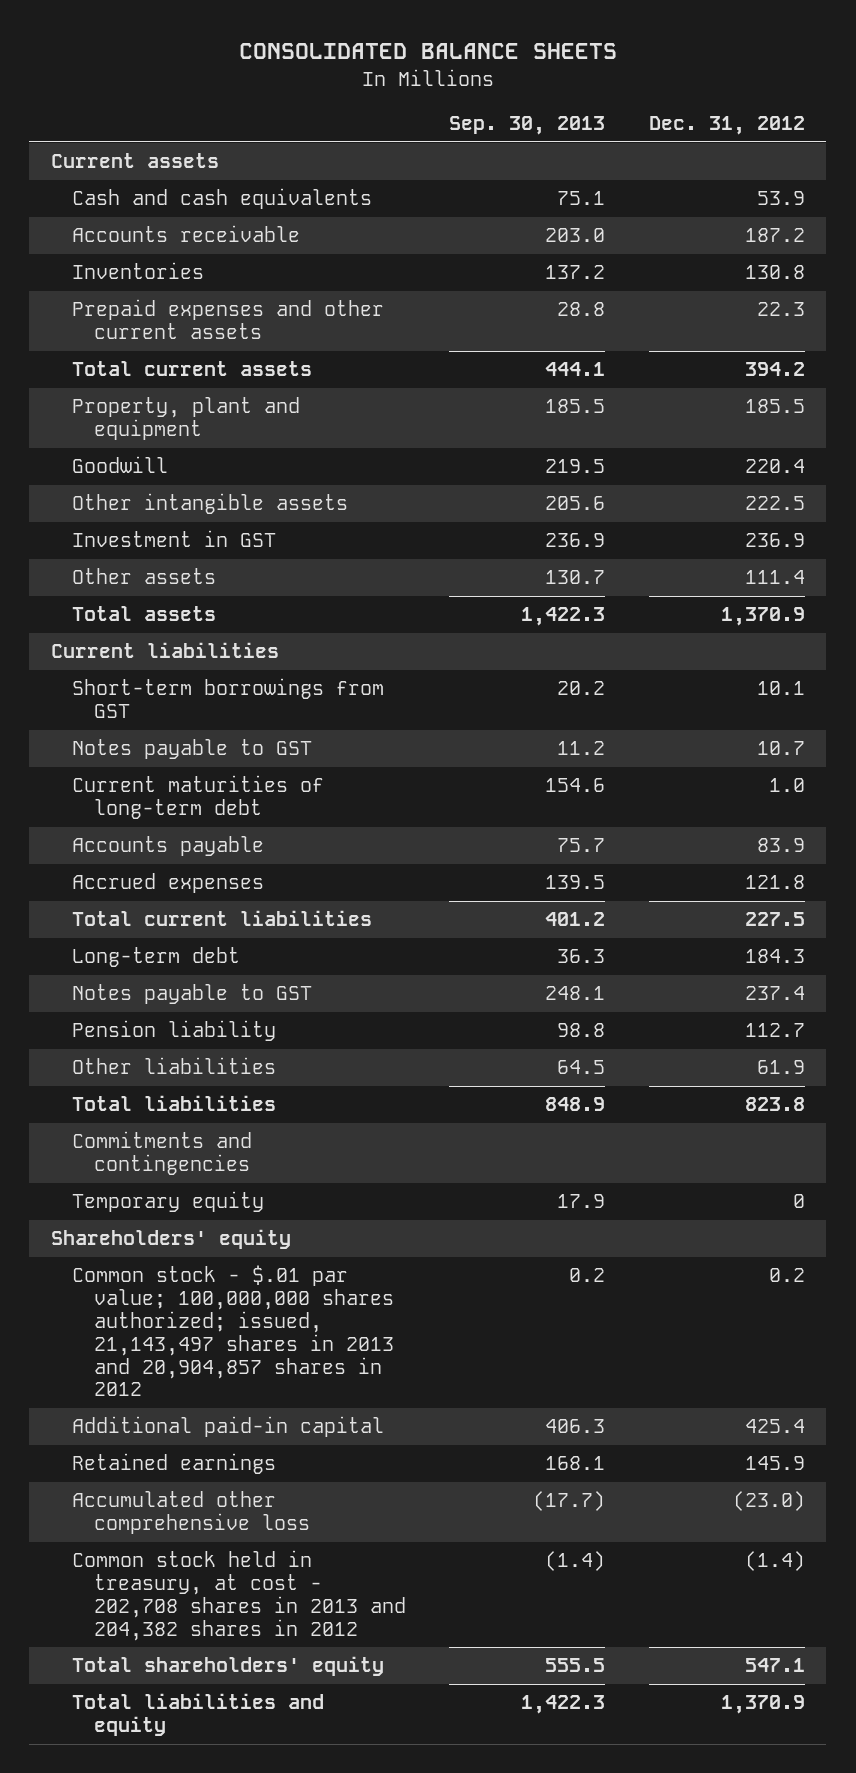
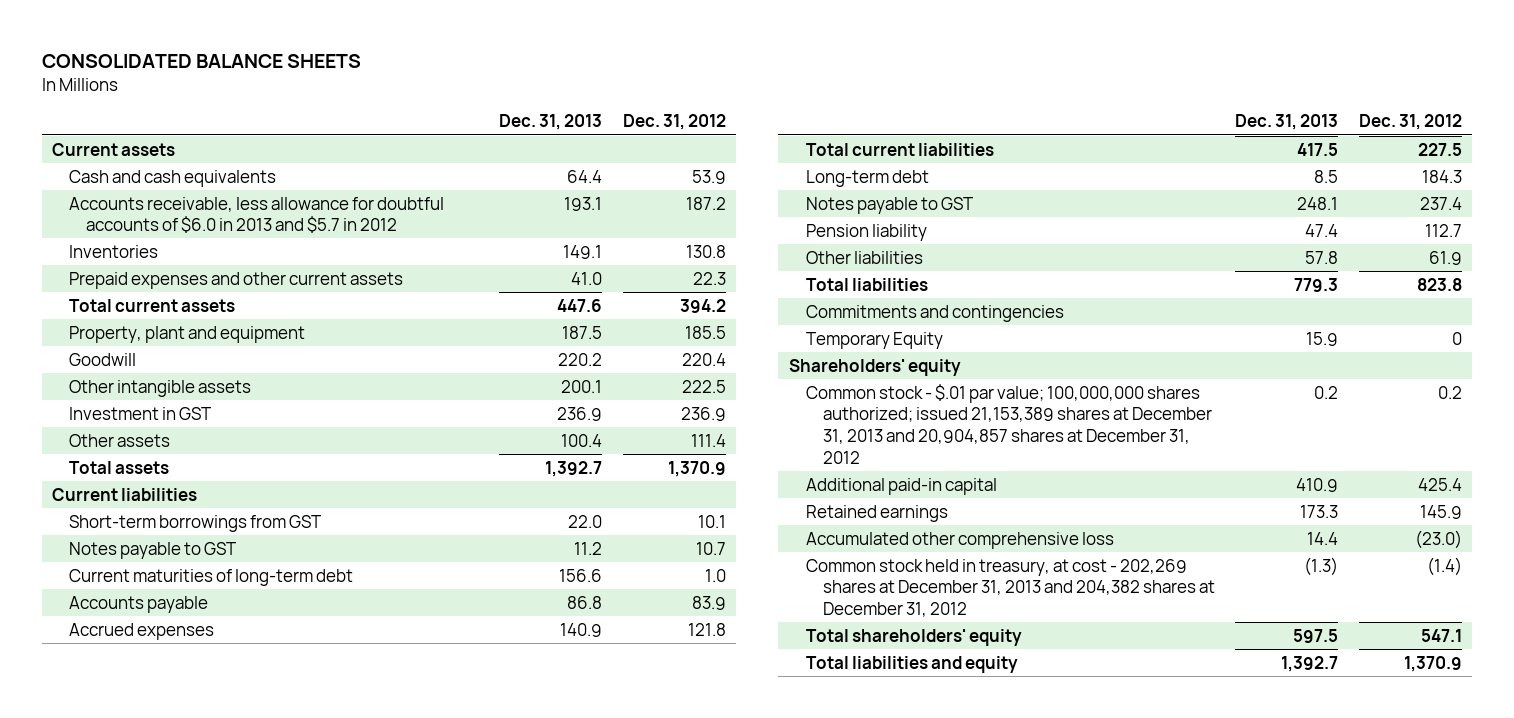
[449,116,606,136] Sep. 30, 2013 -> none
none -> [498,114,602,131] Dec. 31, 2013
[72,225,301,243] Accounts receivable -> [69,196,445,234] Accounts receivable, less allowance for doubtful accounts of $6.0 in 2013 and $5.7 in 2012
[72,1191,265,1213] Temporary equity -> [805,331,943,349] Temporary Equity
[72,1265,394,1397] Common stock - $.01 par value; 100,000,000 shares authorized; issued, 21,143,497 shares in 2013 and 20,904,857 shares in 2012 -> [805,383,1212,464] Common stock - $.01 par value; 100,000,000 shares authorized; issued 21,153,389 shares at December 31, 2013 and 20,904,857 shares at December 31, 2012
[72,1550,406,1641] Common stock held in treasury, at cost - 202,708 shares in 2013 and 204,382 shares in 2012 -> [805,558,1215,617] Common stock held in treasury, at cost - 202,269 shares at December 31, 2013 and 204,382 shares at December 31, 2012

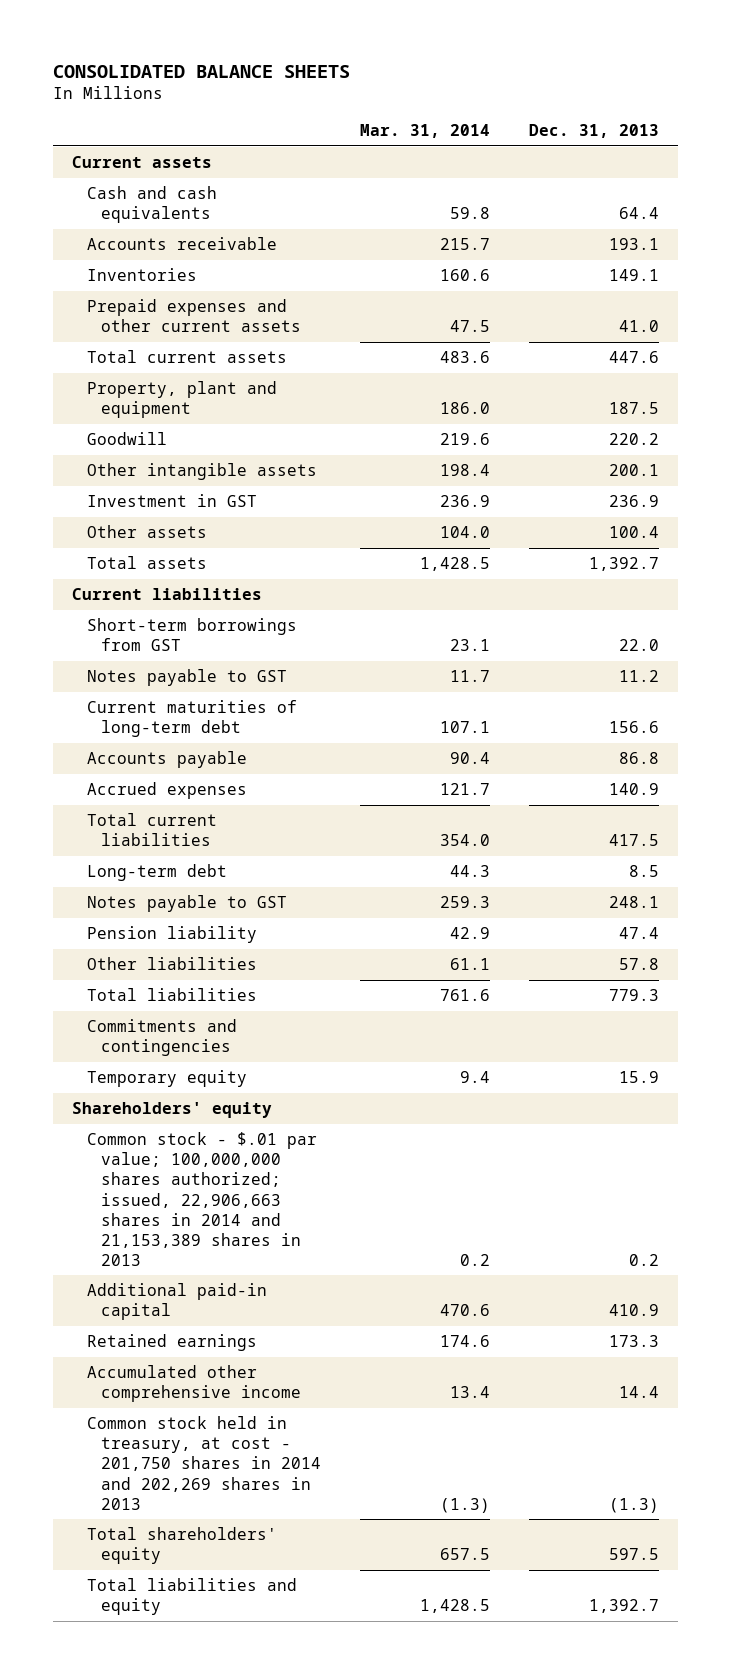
[622,114,726,131] Dec. 31, 2012 -> none
none -> [359,124,490,139] Mar. 31, 2014
[69,196,445,234] Accounts receivable, less allowance for doubtful accounts of $6.0 in 2013 and $5.7 in 2012 -> [86,237,277,251] Accounts receivable
[805,331,943,349] Temporary Equity -> [86,1070,247,1088] Temporary equity
[805,383,1212,464] Common stock - $.01 par value; 100,000,000 shares authorized; issued 21,153,389 shares at December 31, 2013 and 20,904,857 shares at December 31, 2012 -> [86,1132,317,1266] Common stock - $.01 par value; 100,000,000 shares authorized; issued, 22,906,663 shares in 2014 and 21,153,389 shares in 2013
[805,531,1114,549] Accumulated other comprehensive loss -> [86,1365,302,1403] Accumulated other comprehensive income
[805,558,1215,617] Common stock held in treasury, at cost - 202,269 shares at December 31, 2013 and 204,382 shares at December 31, 2012 -> [86,1416,322,1510] Common stock held in treasury, at cost - 201,750 shares in 2014 and 202,269 shares in 2013

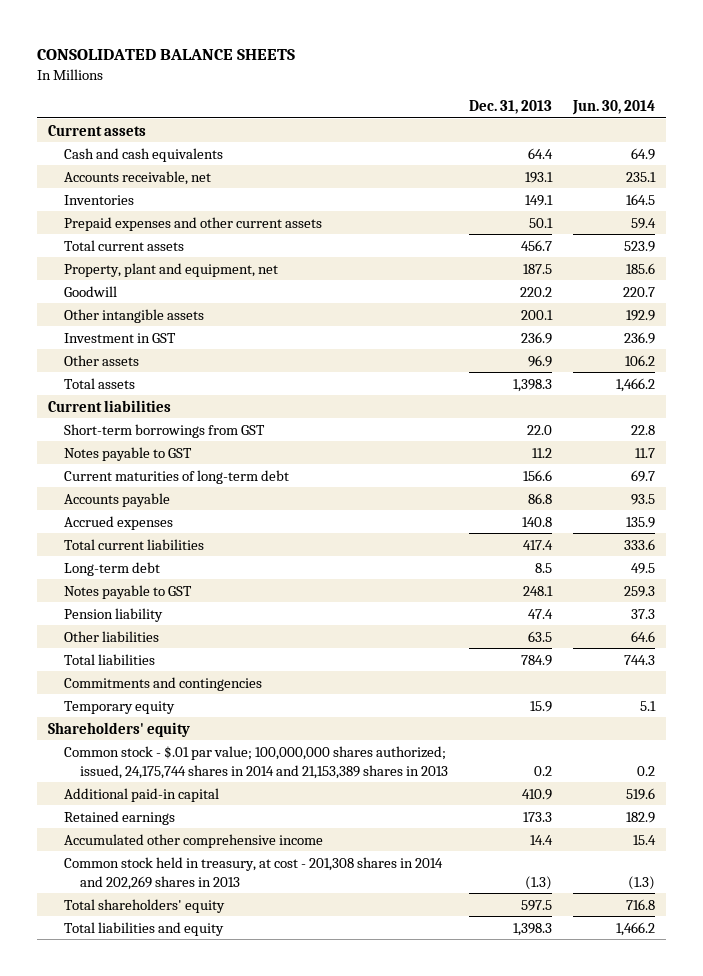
[359,124,490,139] Mar. 31, 2014 -> none
none -> [572,99,656,115] Jun. 30, 2014
[86,237,277,251] Accounts receivable -> [63,170,211,185] Accounts receivable, net
[618,320,659,333] 41.0 -> [528,217,553,228] 50.1
[608,351,659,364] 447.6 -> [520,239,552,251] 456.7
[86,381,277,419] Property, plant and equipment -> [63,262,278,277] Property, plant and equipment, net
[608,526,659,539] 100.4 -> [527,354,552,367] 96.9
[588,557,659,572] 1,392.7 -> [512,378,552,392] 1,398.3
[608,783,659,796] 140.9 -> [521,516,552,527] 140.8
[608,834,659,847] 417.5 -> [522,539,553,550] 417.4
[618,958,659,971] 57.8 -> [527,630,552,642] 63.5
[608,989,659,1002] 779.3 -> [520,654,552,666] 784.9
[86,1132,317,1266] Common stock - $.01 par value; 100,000,000 shares authorized; issued, 22,906,663 shares in 2014 and 21,153,389 shares in 2013 -> [63,745,448,779] Common stock - $.01 par value; 100,000,000 shares authorized; issued, 24,175,744 shares in 2014 and 21,153,389 shares in 2013
[86,1416,322,1510] Common stock held in treasury, at cost - 201,750 shares in 2014 and 202,269 shares in 2013 -> [63,856,443,890] Common stock held in treasury, at cost - 201,308 shares in 2014 and 202,269 shares in 2013
[588,1599,659,1614] 1,392.7 -> [512,922,552,936] 1,398.3

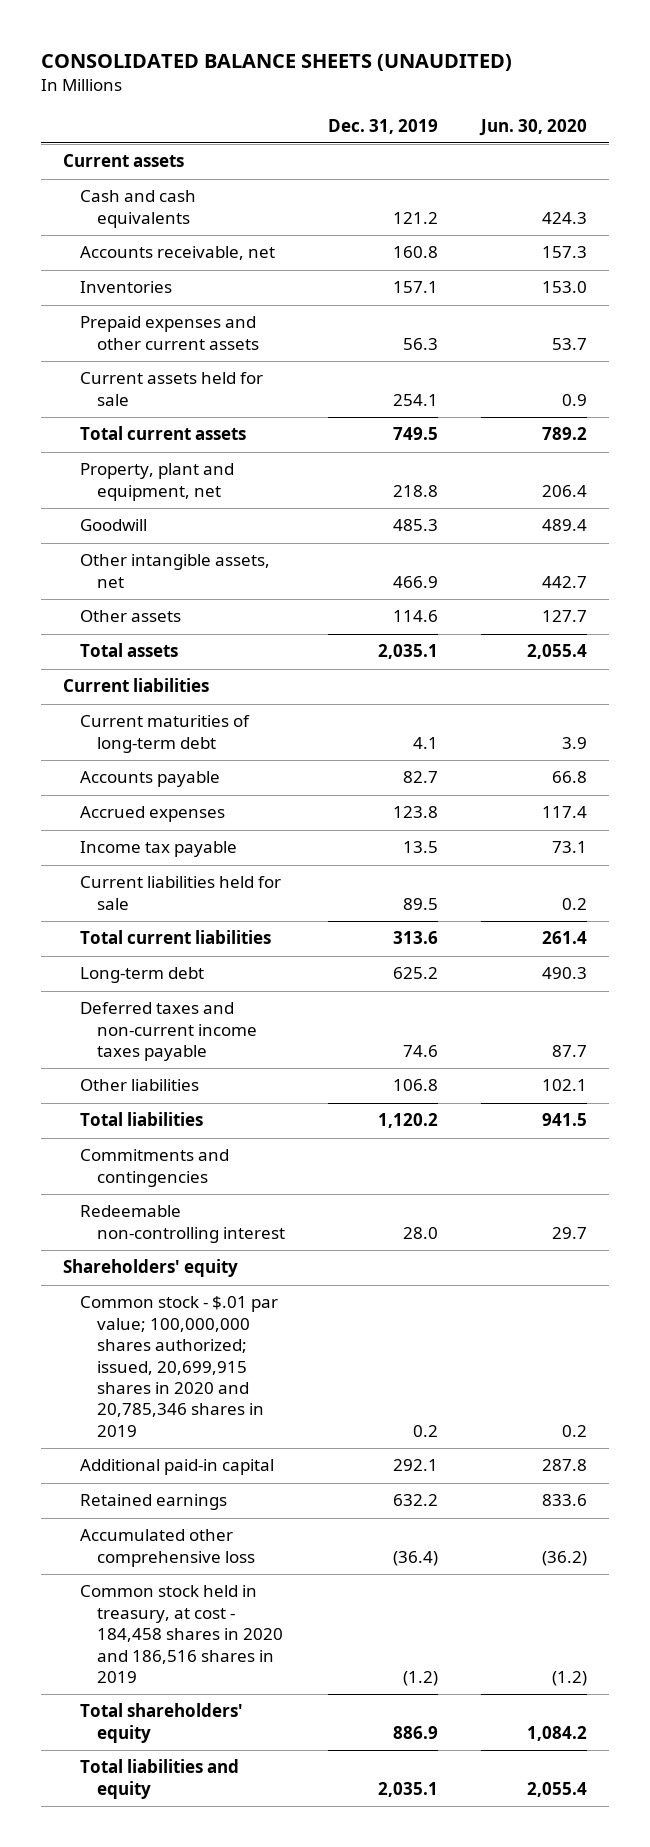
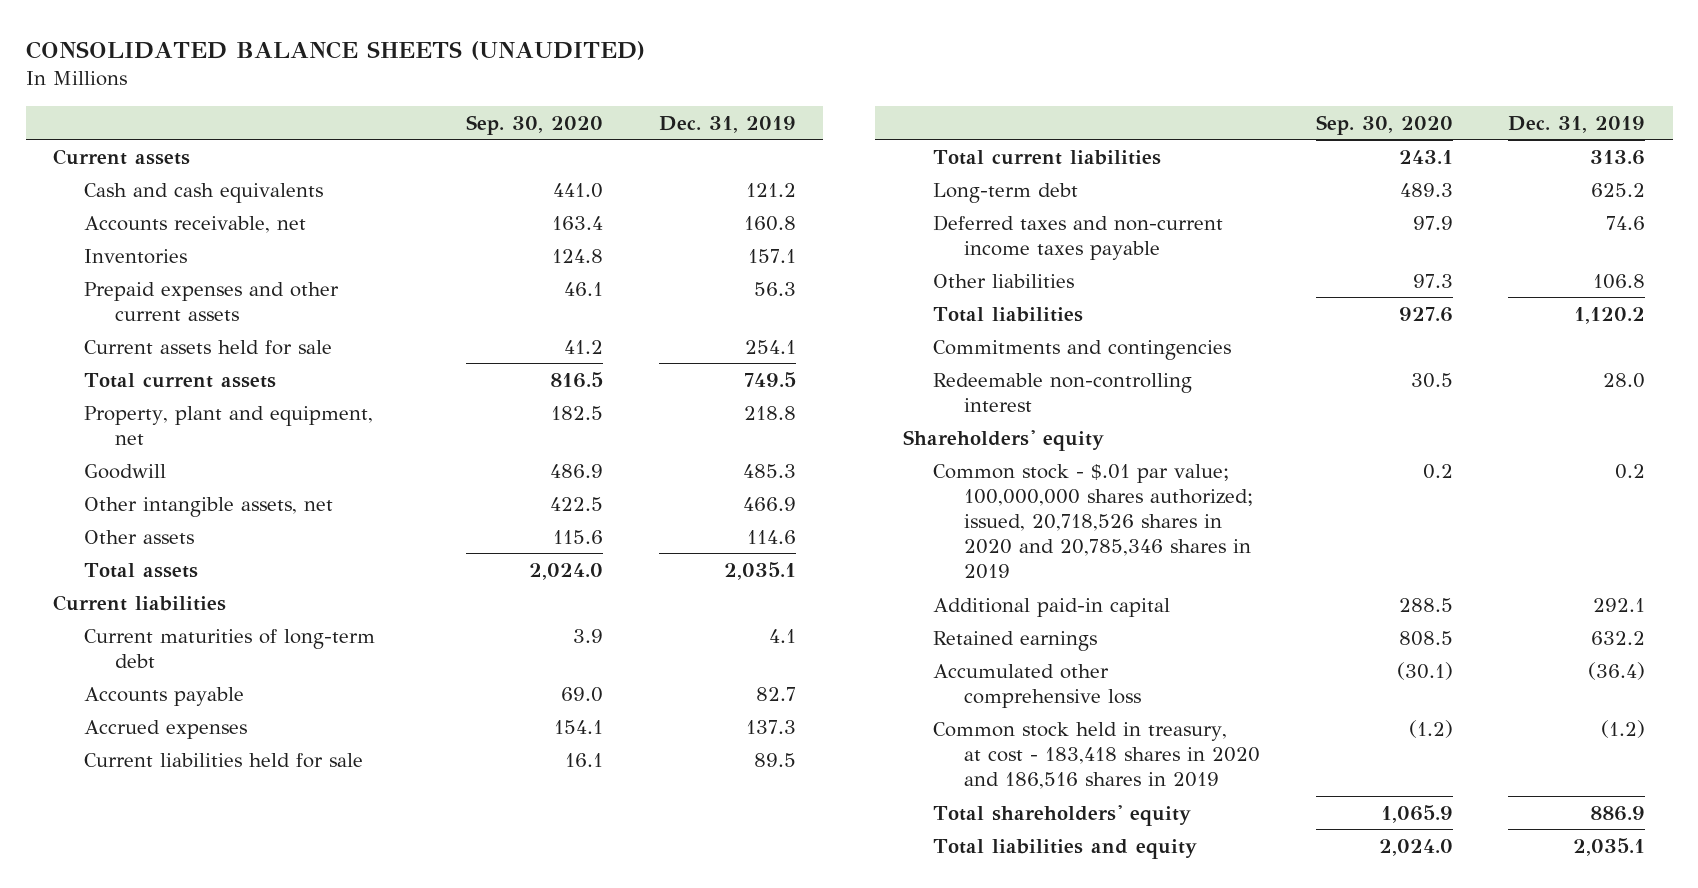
[479,118,588,136] Jun. 30, 2020 -> none
none -> [466,114,604,135] Sep. 30, 2020
[79,841,237,858] Income tax payable -> none
[393,806,439,819] 123.8 -> [745,719,796,734] 137.3
[79,1296,278,1437] Common stock - $.01 par value; 100,000,000 shares authorized; issued, 20,699,915 shares in 2020 and 20,785,346 shares in 2019 -> [933,463,1254,580] Common stock - $.01 par value; 100,000,000 shares authorized; issued, 20,718,526 shares in 2020 and 20,785,346 shares in 2019
[79,1585,283,1683] Common stock held in treasury, at cost - 184,458 shares in 2020 and 186,516 shares in 2019 -> [933,721,1261,790] Common stock held in treasury, at cost - 183,418 shares in 2020 and 186,516 shares in 2019

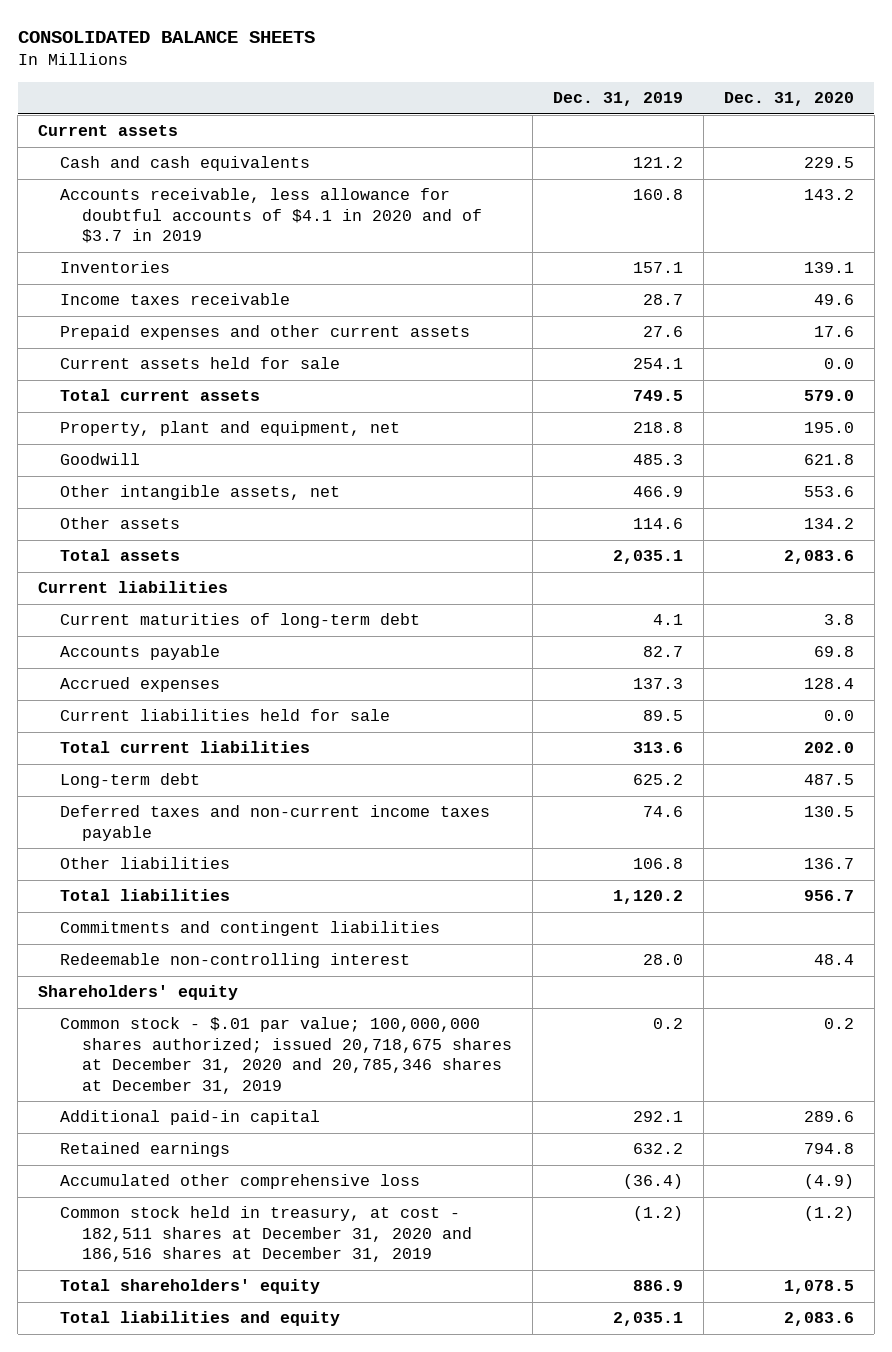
[25,40,645,60] CONSOLIDATED BALANCE SHEETS (UNAUDITED) -> [17,31,315,44] CONSOLIDATED BALANCE SHEETS
[466,114,604,135] Sep. 30, 2020 -> none
none -> [723,92,854,107] Dec. 31, 2020
[84,215,307,233] Accounts receivable, net -> [60,188,483,244] Accounts receivable, less allowance for doubtful accounts of $4.1 in 2020 and of $3.7 in 2019
none -> [60,293,291,306] Income taxes receivable
[753,281,796,296] 56.3 -> [643,326,684,338] 27.6
[933,339,1232,360] Commitments and contingencies -> [60,921,441,937] Commitments and contingent liabilities
[933,463,1254,580] Common stock - $.01 par value; 100,000,000 shares authorized; issued, 20,718,526 shares in 2020 and 20,785,346 shares in 2019 -> [60,1017,513,1094] Common stock - $.01 par value; 100,000,000 shares authorized; issued 20,718,675 shares at December 31, 2020 and 20,785,346 shares at December 31, 2019
[933,721,1261,790] Common stock held in treasury, at cost - 183,418 shares in 2020 and 186,516 shares in 2019 -> [60,1206,473,1263] Common stock held in treasury, at cost - 182,511 shares at December 31, 2020 and 186,516 shares at December 31, 2019

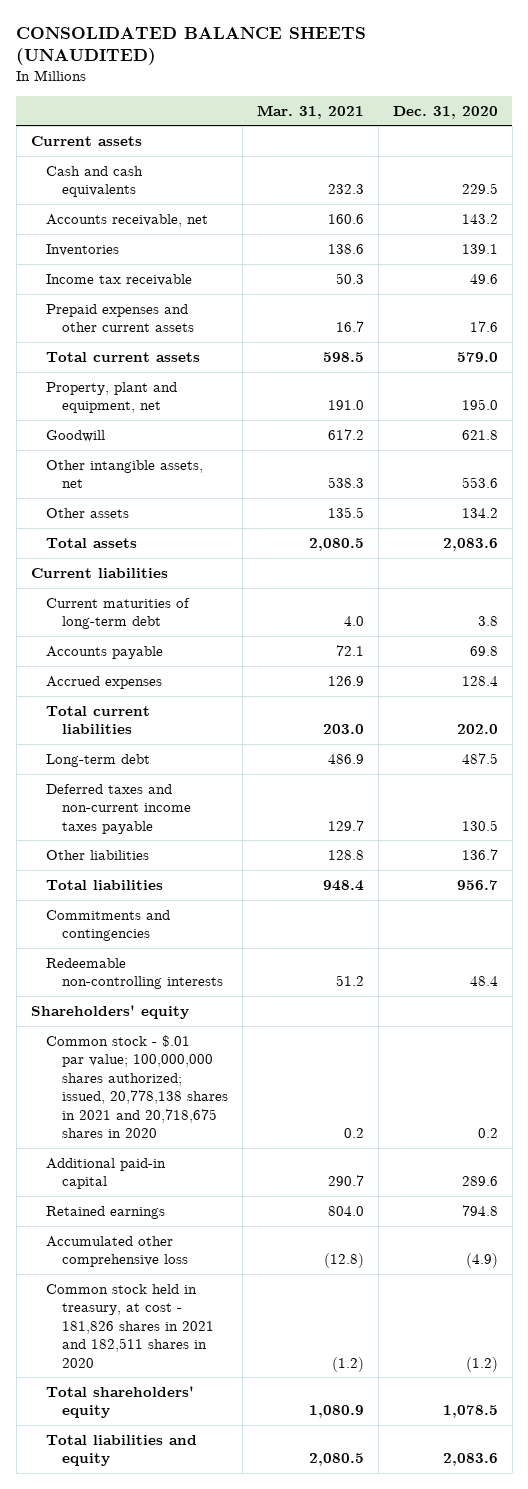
[17,31,315,44] CONSOLIDATED BALANCE SHEETS -> [16,26,367,66] CONSOLIDATED BALANCE SHEETS (UNAUDITED)
[553,92,684,107] Dec. 31, 2019 -> none
none -> [256,104,364,119] Mar. 31, 2021
[60,188,483,244] Accounts receivable, less allowance for doubtful accounts of $4.1 in 2020 and of $3.7 in 2019 -> [46,213,209,227] Accounts receivable, net
[60,293,291,306] Income taxes receivable -> [46,273,193,286] Income tax receivable
[60,357,341,370] Current assets held for sale -> none
[60,709,391,722] Current liabilities held for sale -> none
[60,921,441,937] Commitments and contingent liabilities -> [46,909,171,942] Commitments and contingencies
[60,953,411,969] Redeemable non-controlling interest -> [46,957,223,990] Redeemable non-controlling interests
[60,1017,513,1094] Common stock - $.01 par value; 100,000,000 shares authorized; issued 20,718,675 shares at December 31, 2020 and 20,785,346 shares at December 31, 2019 -> [46,1034,228,1138] Common stock - $.01 par value; 100,000,000 shares authorized; issued, 20,778,138 shares in 2021 and 20,718,675 shares in 2020
[60,1206,473,1263] Common stock held in treasury, at cost - 182,511 shares at December 31, 2020 and 186,516 shares at December 31, 2019 -> [46,1283,214,1368] Common stock held in treasury, at cost - 181,826 shares in 2021 and 182,511 shares in 2020

